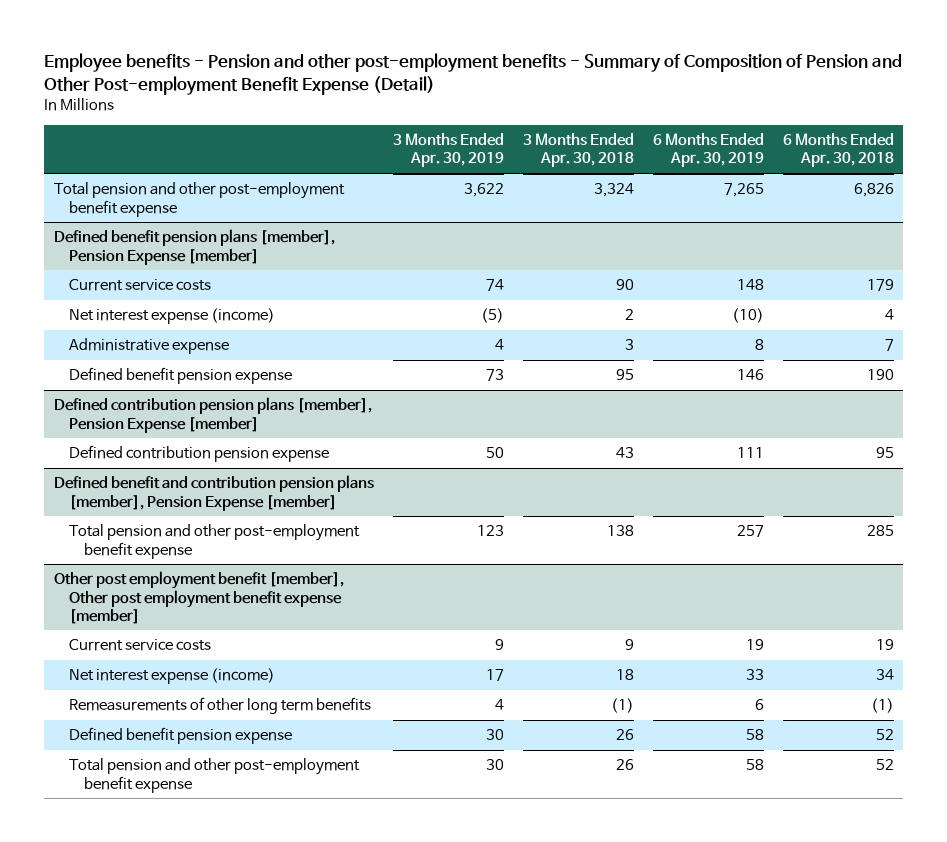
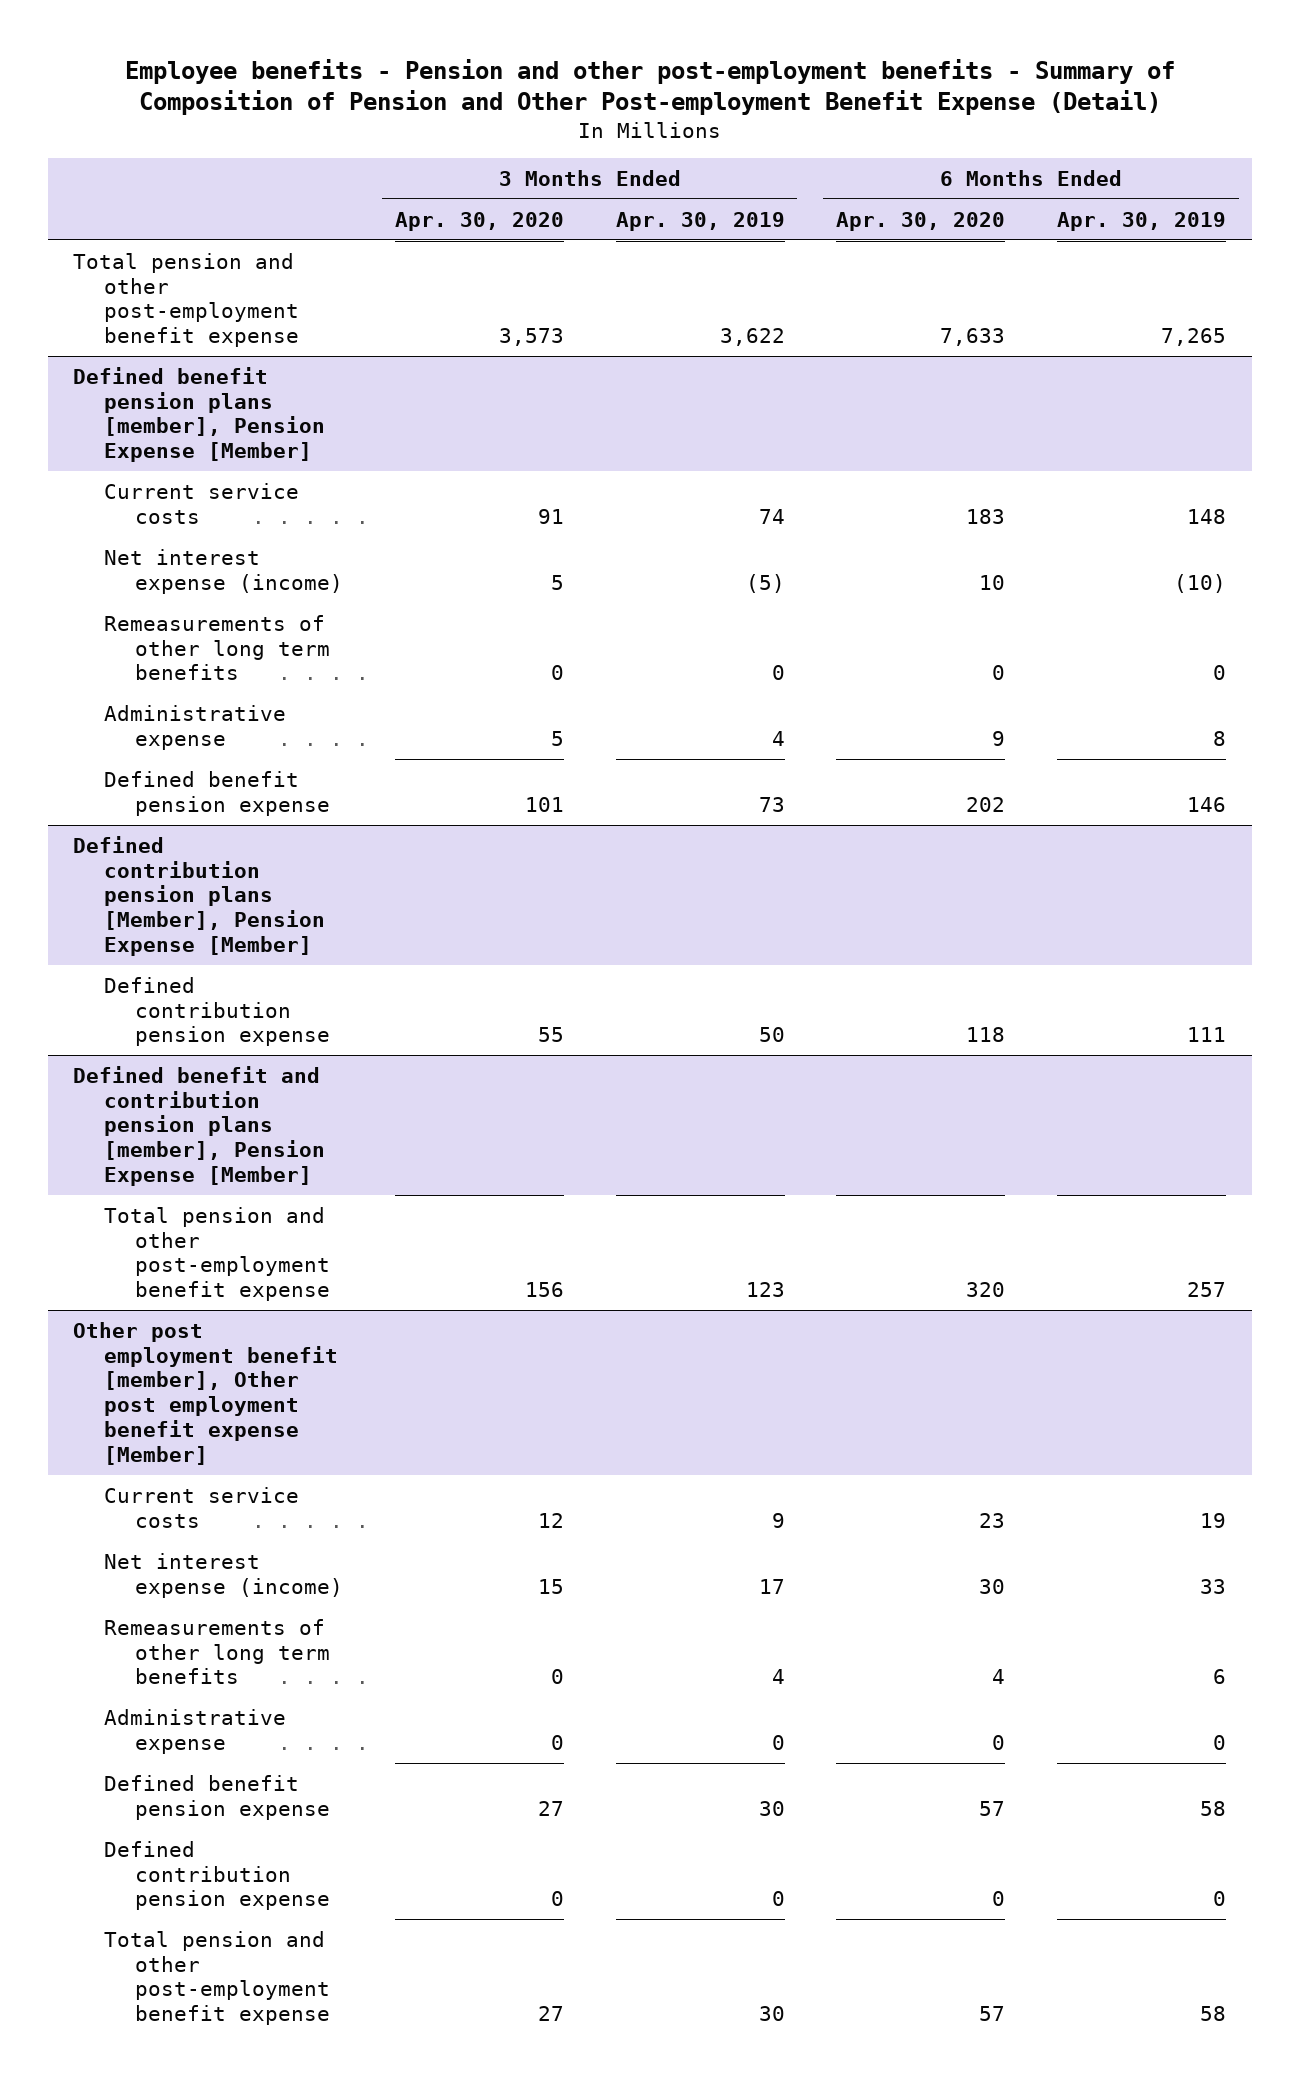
[522,133,634,168] 3 Months Ended Apr. 30, 2018 -> none
[782,133,894,168] 6 Months Ended Apr. 30, 2018 -> none
none -> [394,211,564,231] Apr. 30, 2020
none -> [836,211,1006,231] Apr. 30, 2020
[53,229,335,265] Defined benefit pension plans [member], Pension Expense [member] -> [73,366,326,463] Defined benefit pension plans [member], Pension Expense [Member]
none -> [104,614,331,681] Remeasurements of other long term benefits
[53,397,372,433] Defined contribution pension plans [member], Pension Expense [member] -> [73,835,326,956] Defined contribution pension plans [Member], Pension Expense [Member]
[53,475,374,511] Defined benefit and contribution pension plans [member], Pension Expense [member] -> [73,1065,326,1186] Defined benefit and contribution pension plans [member], Pension Expense [Member]
[53,571,344,624] Other post employment benefit [member], Other post employment benefit expense [member] -> [73,1321,339,1465] Other post employment benefit [member], Other post employment benefit expense [Member]
none -> [104,1708,287,1754] Administrative expense
none -> [104,1840,331,1911] Defined contribution pension expense

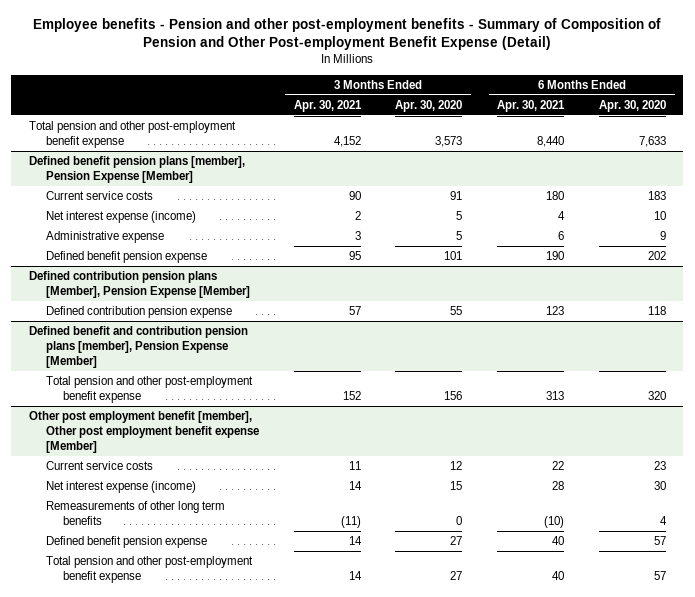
[615,211,785,231] Apr. 30, 2019 -> none
[1056,211,1226,231] Apr. 30, 2019 -> none
none -> [293,99,362,112] Apr. 30, 2021
none -> [497,99,566,112] Apr. 30, 2021
[104,614,331,681] Remeasurements of other long term benefits -> none
[104,1708,287,1754] Administrative expense -> none
[104,1840,331,1911] Defined contribution pension expense -> none

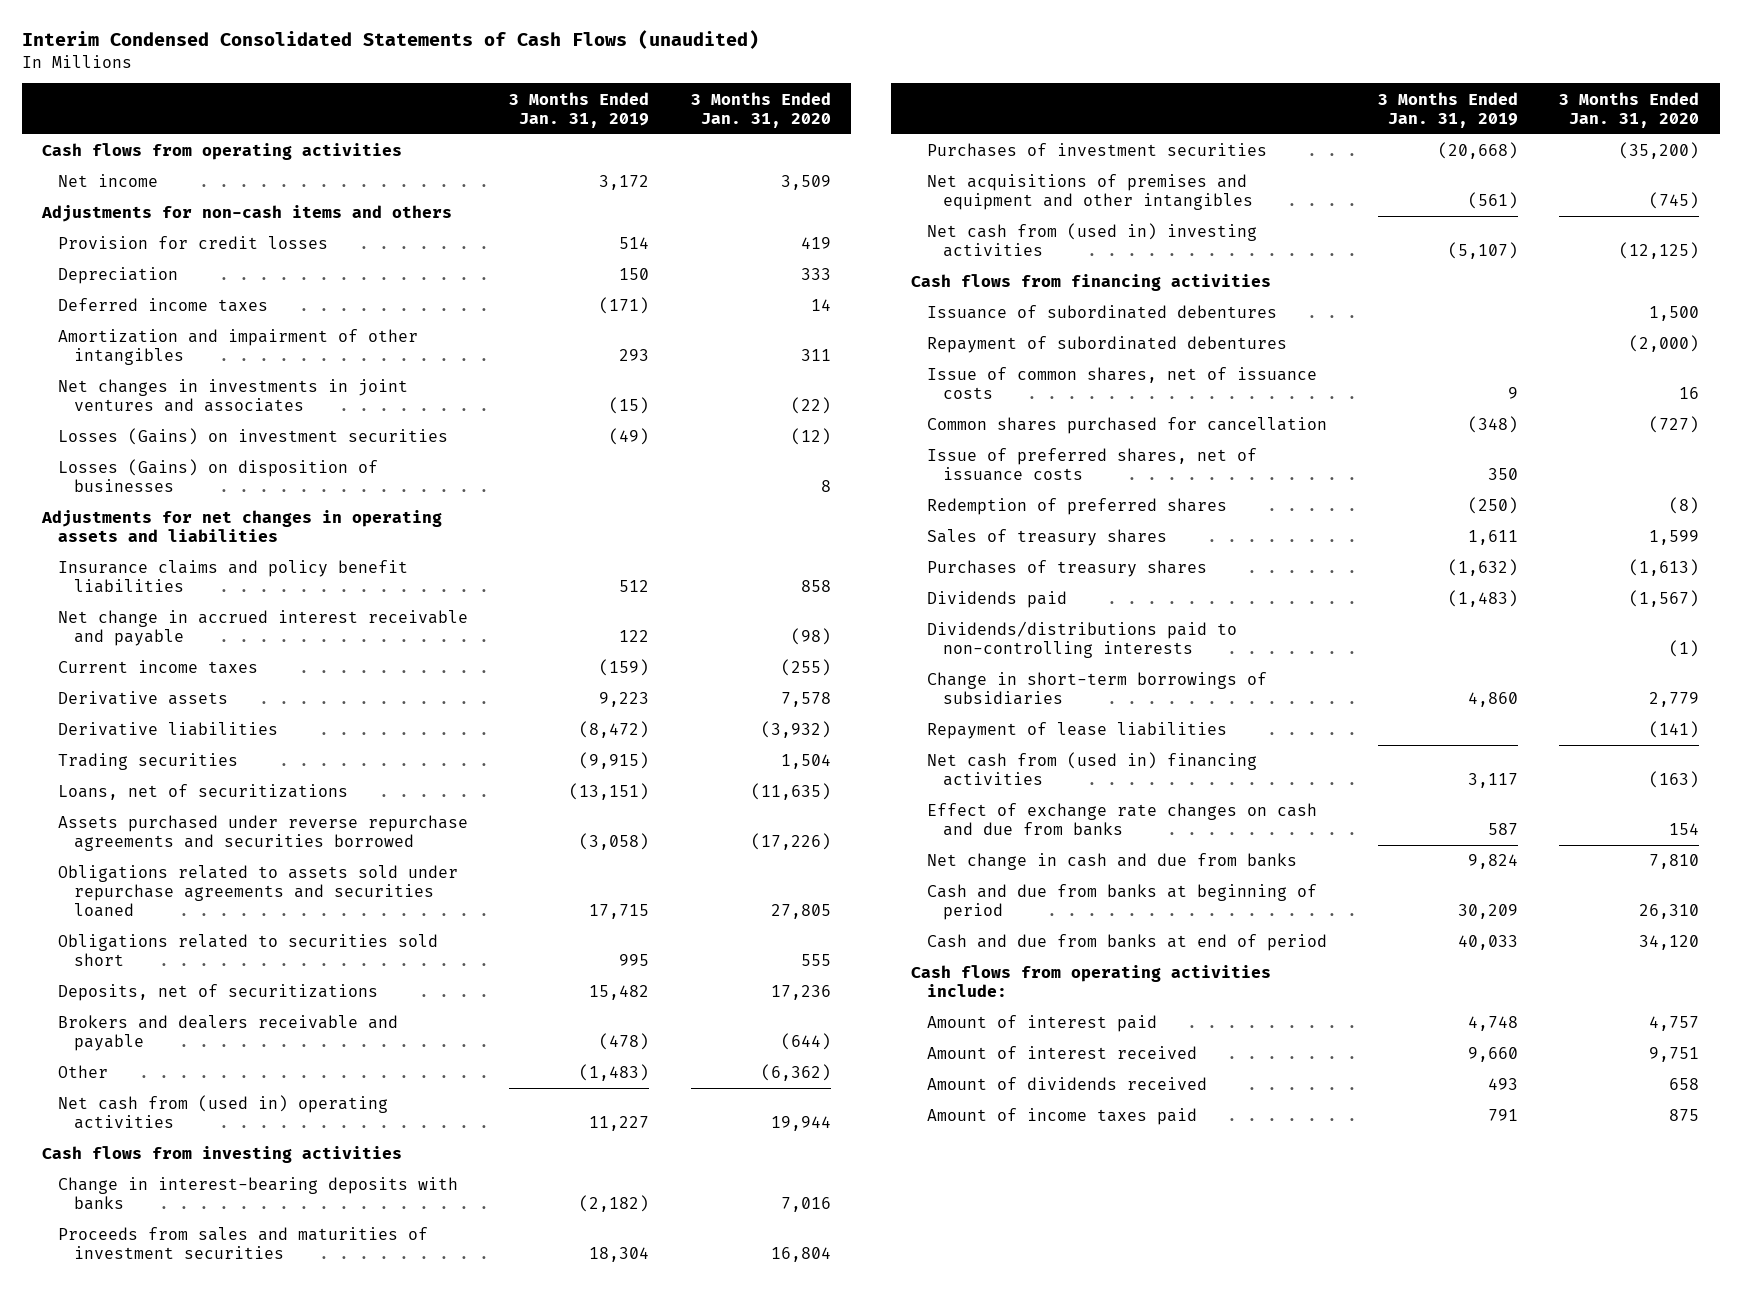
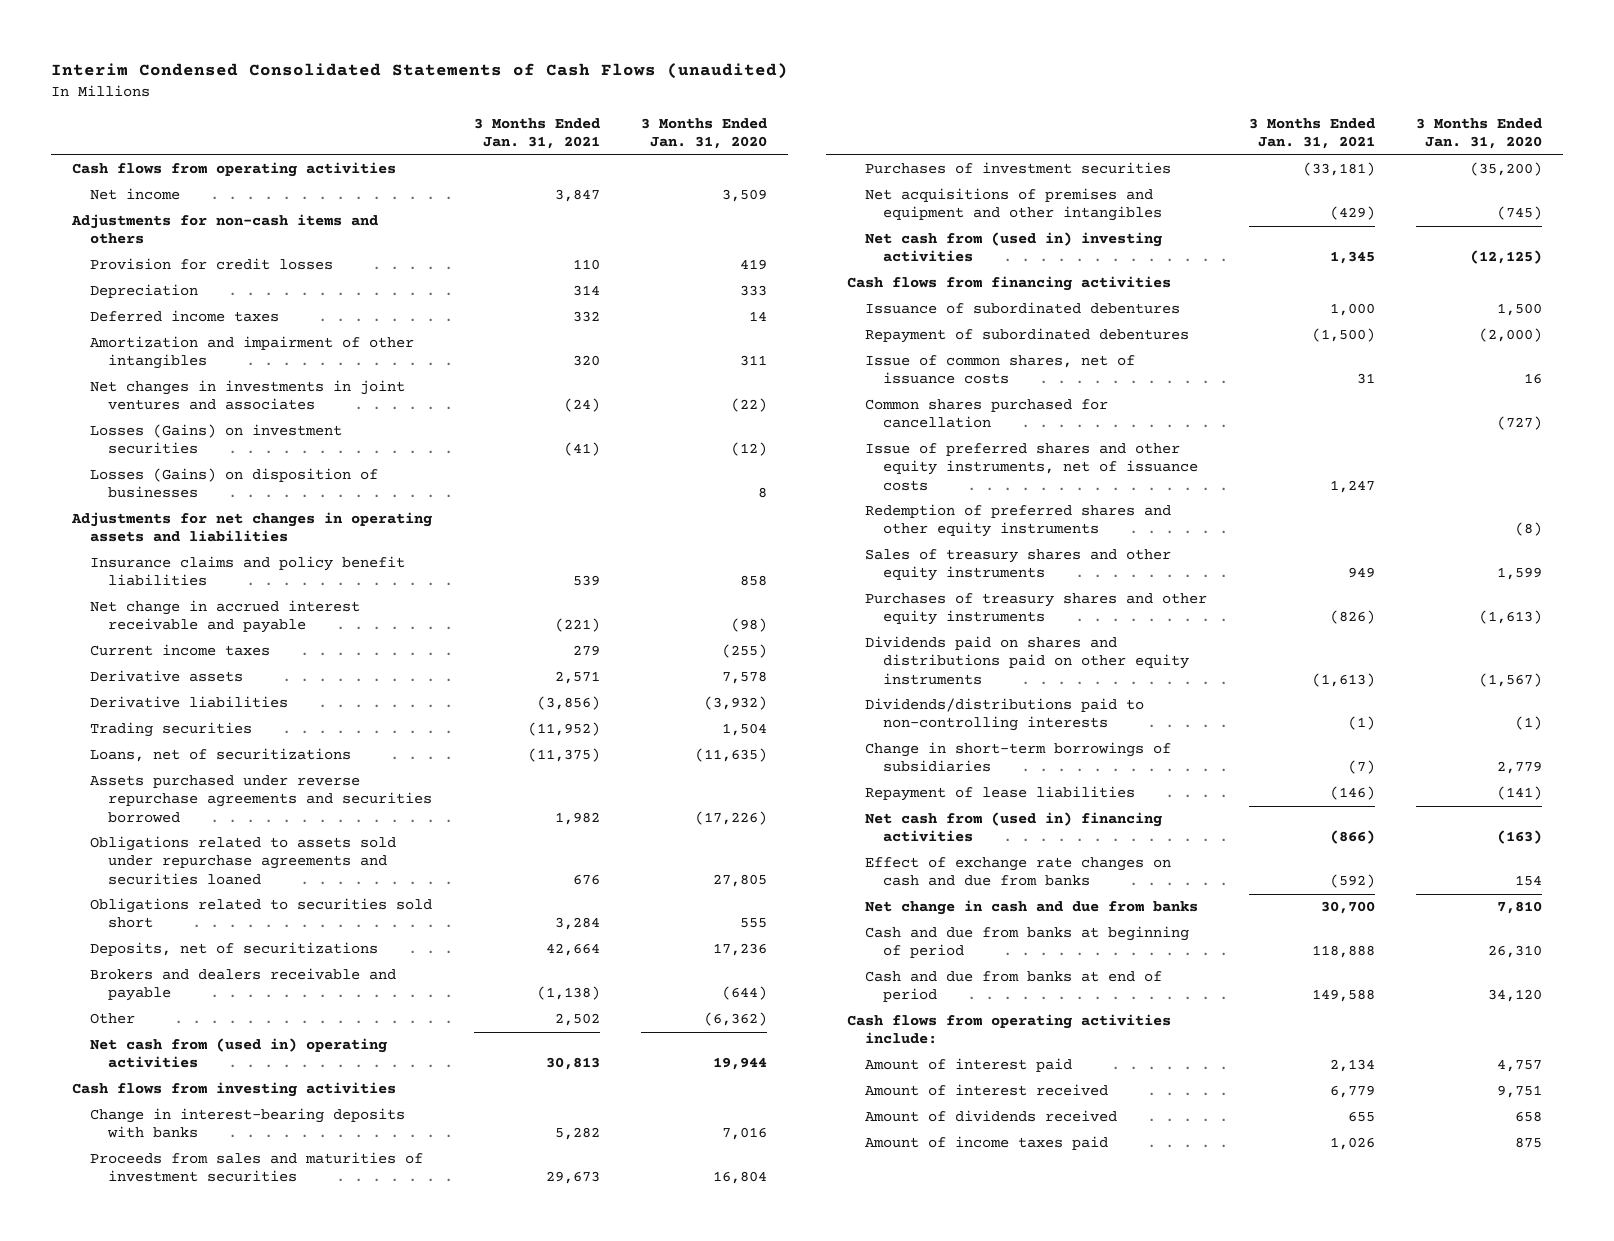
[509,91,650,128] 3 Months Ended Jan. 31, 2019 -> none
none -> [473,118,600,150] 3 Months Ended Jan. 31, 2021
[926,448,1257,482] Issue of preferred shares, net of issuance costs -> [864,443,1198,491] Issue of preferred shares and other equity instruments, net of issuance costs
[926,498,1227,516] Redemption of preferred shares -> [864,504,1171,538] Redemption of preferred shares and other equity instruments
[926,529,1167,547] Sales of treasury shares -> [864,549,1171,582] Sales of treasury shares and other equity instruments
[926,560,1207,578] Purchases of treasury shares -> [864,593,1207,626] Purchases of treasury shares and other equity instruments
[926,591,1067,609] Dividends paid -> [864,636,1189,685] Dividends paid on shares and distributions paid on other equity instruments

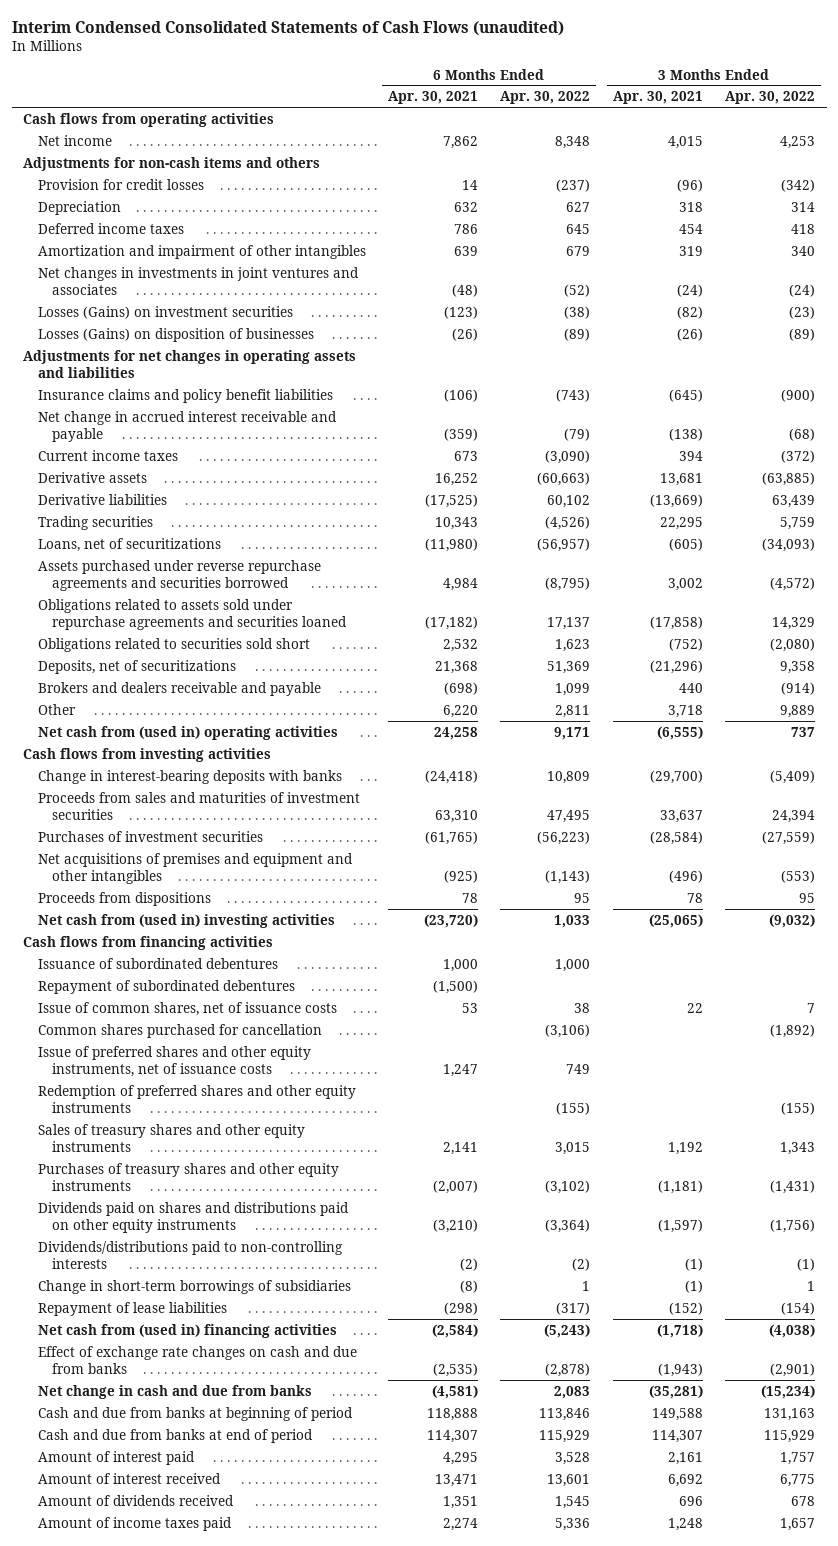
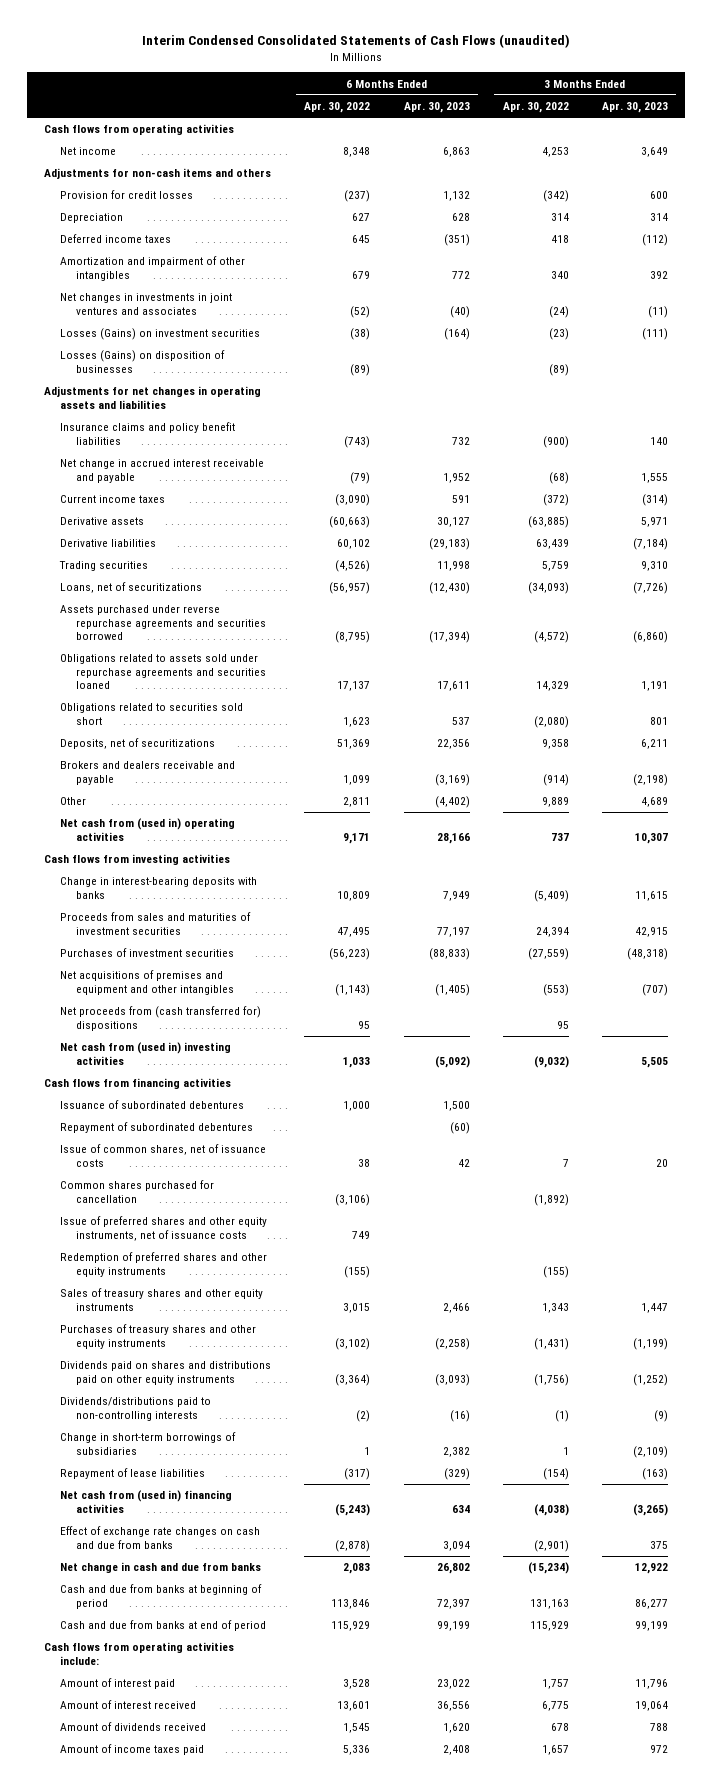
[387,91,478,105] Apr. 30, 2021 -> none
[612,91,703,105] Apr. 30, 2021 -> none
none -> [403,101,470,113] Apr. 30, 2023
none -> [602,101,669,113] Apr. 30, 2023
[37,891,211,906] Proceeds from dispositions -> [59,1006,261,1031] Net proceeds from (cash transferred for) dispositions
none -> [43,1642,234,1665] Cash flows from operating activities include:

